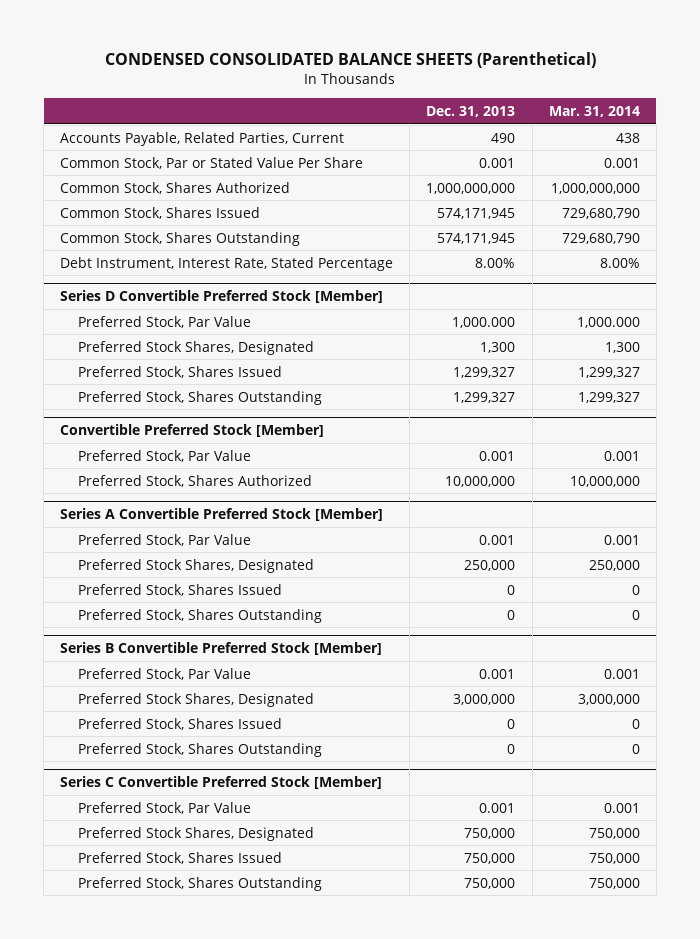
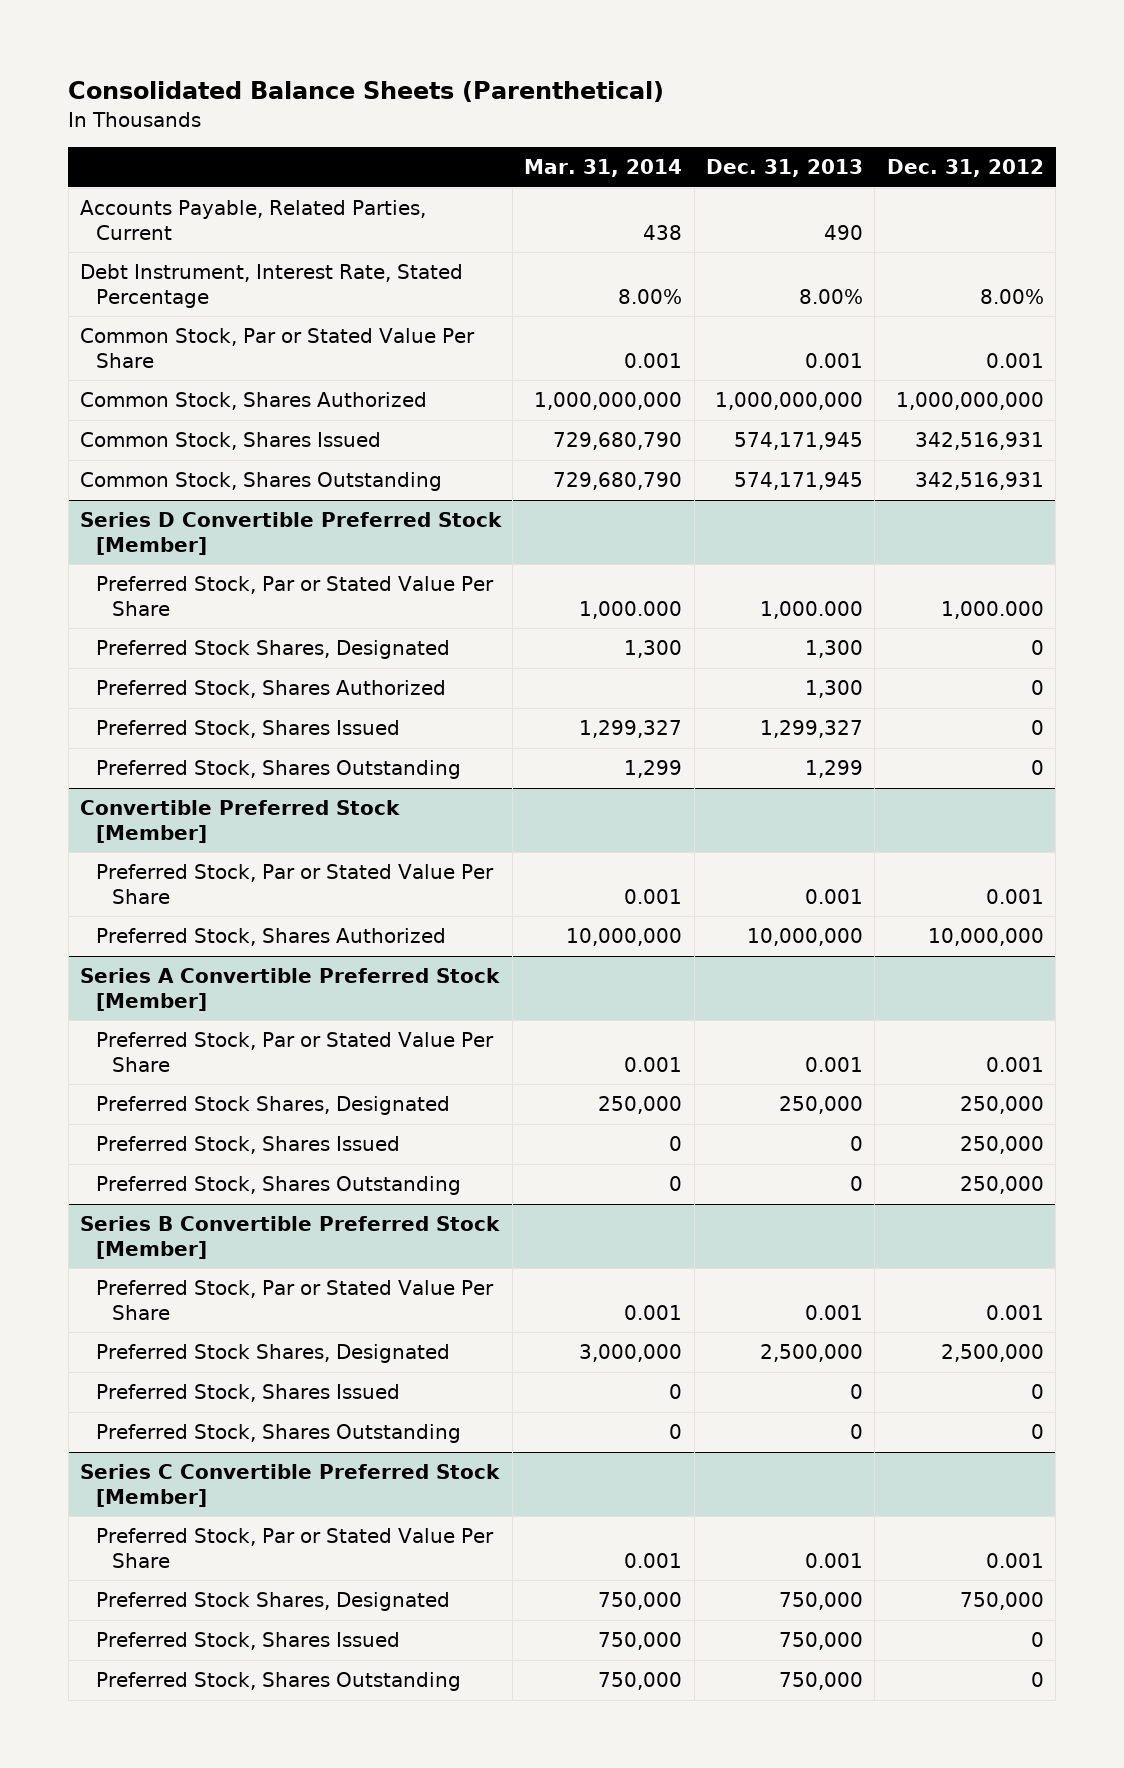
[104,52,596,69] CONDENSED CONSOLIDATED BALANCE SHEETS (Parenthetical) -> [68,81,665,103] Consolidated Balance Sheets (Parenthetical)
none -> [886,159,1044,178] Dec. 31, 2012
[60,256,394,271] Debt Instrument, Interest Rate, Stated Percentage -> [79,264,463,308] Debt Instrument, Interest Rate, Stated Percentage
[78,315,252,328] Preferred Stock, Par Value -> [96,576,495,616] Preferred Stock, Par or Stated Value Per Share
none -> [96,680,447,699] Preferred Stock, Shares Authorized
[453,391,516,403] 1,299,327 -> [805,760,864,779] 1,299
[577,391,640,403] 1,299,327 -> [624,760,683,779] 1,299
[78,449,252,462] Preferred Stock, Par Value -> [96,864,495,904] Preferred Stock, Par or Stated Value Per Share
[78,533,252,546] Preferred Stock, Par Value -> [96,1032,495,1072] Preferred Stock, Par or Stated Value Per Share
[78,667,252,680] Preferred Stock, Par Value -> [96,1280,495,1320] Preferred Stock, Par or Stated Value Per Share
[453,693,516,705] 3,000,000 -> [760,1344,864,1363] 2,500,000
[78,801,252,814] Preferred Stock, Par Value -> [96,1528,495,1568] Preferred Stock, Par or Stated Value Per Share

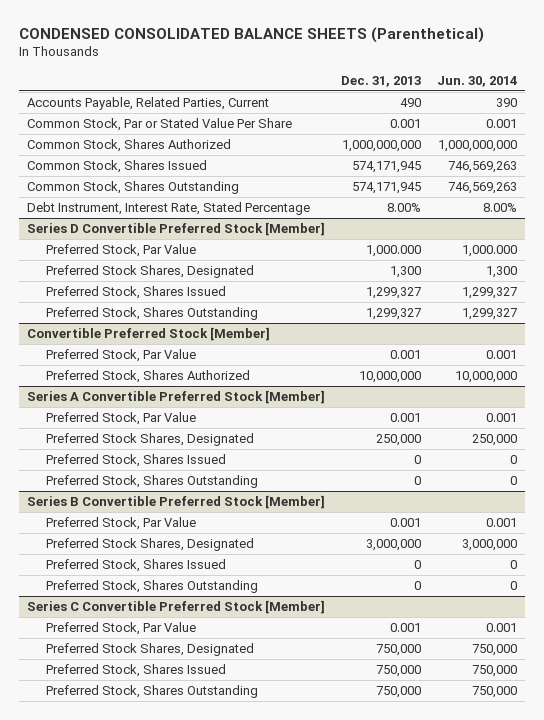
[68,81,665,103] Consolidated Balance Sheets (Parenthetical) -> [18,26,484,43] CONDENSED CONSOLIDATED BALANCE SHEETS (Parenthetical)
[524,159,683,178] Mar. 31, 2014 -> none
[886,159,1044,178] Dec. 31, 2012 -> none
none -> [437,75,518,87] Jun. 30, 2014
[79,264,463,308] Debt Instrument, Interest Rate, Stated Percentage -> [26,202,310,216] Debt Instrument, Interest Rate, Stated Percentage
[96,576,495,616] Preferred Stock, Par or Stated Value Per Share -> [46,244,197,258] Preferred Stock, Par Value
[96,680,447,699] Preferred Stock, Shares Authorized -> none
[805,760,864,779] 1,299 -> [365,308,421,321] 1,299,327
[96,864,495,904] Preferred Stock, Par or Stated Value Per Share -> [46,349,197,363] Preferred Stock, Par Value
[96,1032,495,1072] Preferred Stock, Par or Stated Value Per Share -> [46,412,197,426] Preferred Stock, Par Value
[96,1280,495,1320] Preferred Stock, Par or Stated Value Per Share -> [46,517,197,531] Preferred Stock, Par Value
[760,1344,864,1363] 2,500,000 -> [365,539,421,552] 3,000,000
[96,1528,495,1568] Preferred Stock, Par or Stated Value Per Share -> [46,622,197,636] Preferred Stock, Par Value

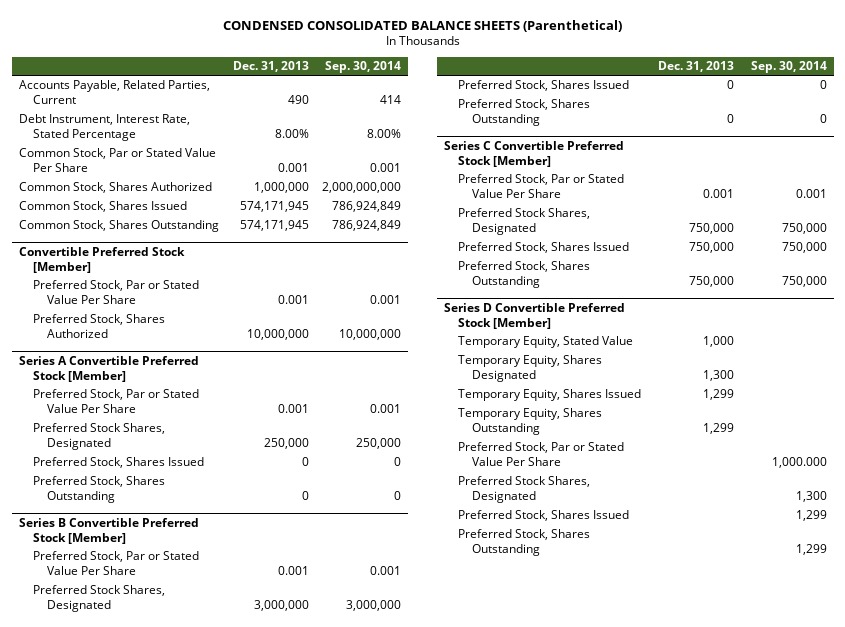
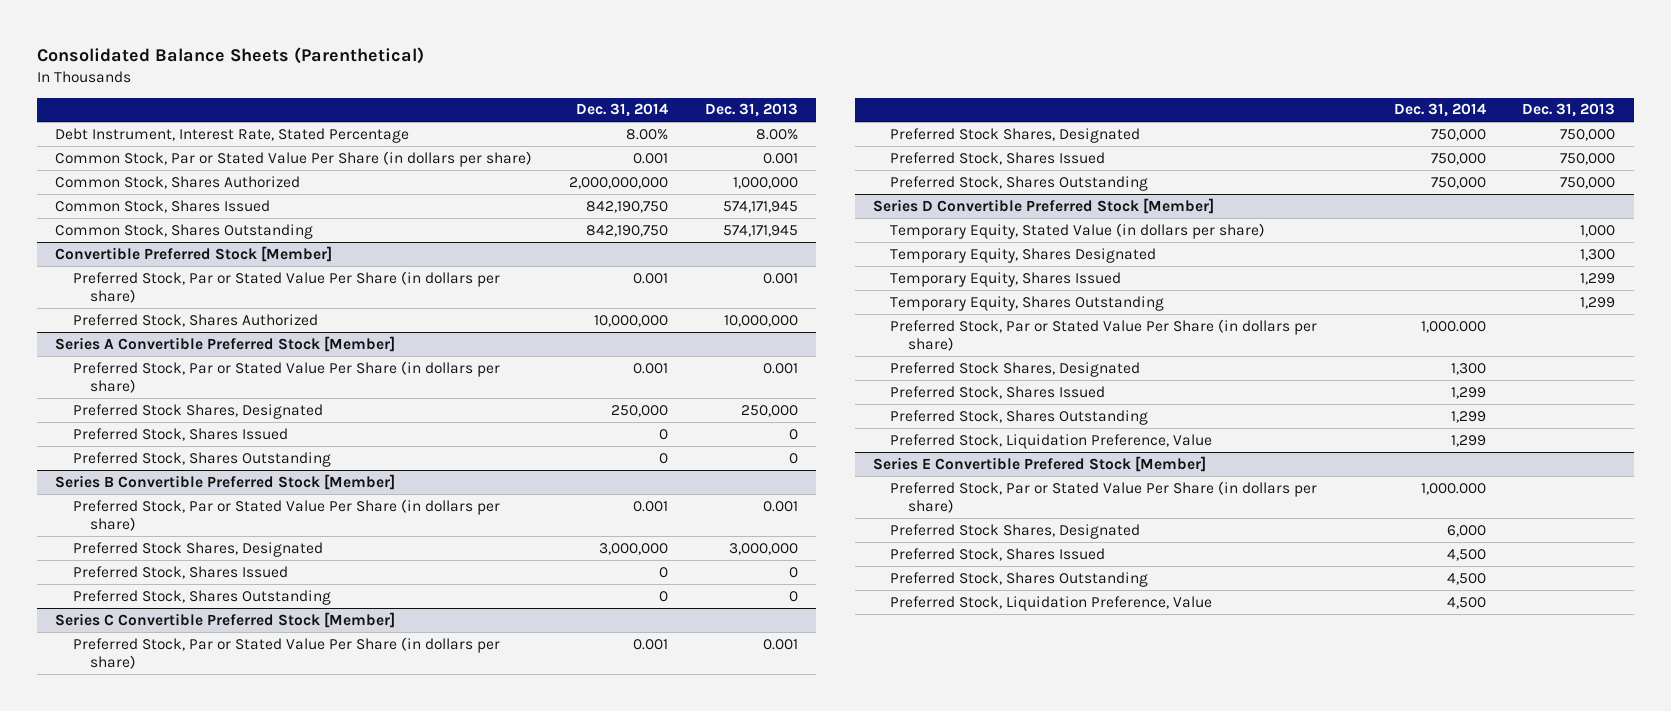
[222,19,622,32] CONDENSED CONSOLIDATED BALANCE SHEETS (Parenthetical) -> [36,47,424,65] Consolidated Balance Sheets (Parenthetical)
[325,61,402,74] Sep. 30, 2014 -> none
none -> [575,103,668,118] Dec. 31, 2014
[18,80,210,105] Accounts Payable, Related Parties, Current -> none
[18,148,216,173] Common Stock, Par or Stated Value Per Share -> [55,150,533,167] Common Stock, Par or Stated Value Per Share (in dollars per share)
[32,280,199,305] Preferred Stock, Par or Stated Value Per Share -> [72,270,500,304] Preferred Stock, Par or Stated Value Per Share (in dollars per share)
[32,389,199,414] Preferred Stock, Par or Stated Value Per Share -> [72,360,500,394] Preferred Stock, Par or Stated Value Per Share (in dollars per share)
[32,551,199,576] Preferred Stock, Par or Stated Value Per Share -> [72,498,500,532] Preferred Stock, Par or Stated Value Per Share (in dollars per share)
[458,174,625,199] Preferred Stock, Par or Stated Value Per Share -> [72,636,500,670] Preferred Stock, Par or Stated Value Per Share (in dollars per share)
[458,336,634,349] Temporary Equity, Stated Value -> [890,222,1266,239] Temporary Equity, Stated Value (in dollars per share)
[458,442,625,467] Preferred Stock, Par or Stated Value Per Share -> [890,318,1318,352] Preferred Stock, Par or Stated Value Per Share (in dollars per share)
none -> [890,433,1213,449] Preferred Stock, Liquidation Preference, Value
none -> [873,455,1207,472] Series E Convertible Prefered Stock [Member]
none -> [890,480,1318,514] Preferred Stock, Par or Stated Value Per Share (in dollars per share)
none -> [890,523,1141,539] Preferred Stock Shares, Designated
none -> [890,547,1106,561] Preferred Stock, Shares Issued
none -> [890,571,1149,587] Preferred Stock, Shares Outstanding
none -> [890,595,1213,611] Preferred Stock, Liquidation Preference, Value

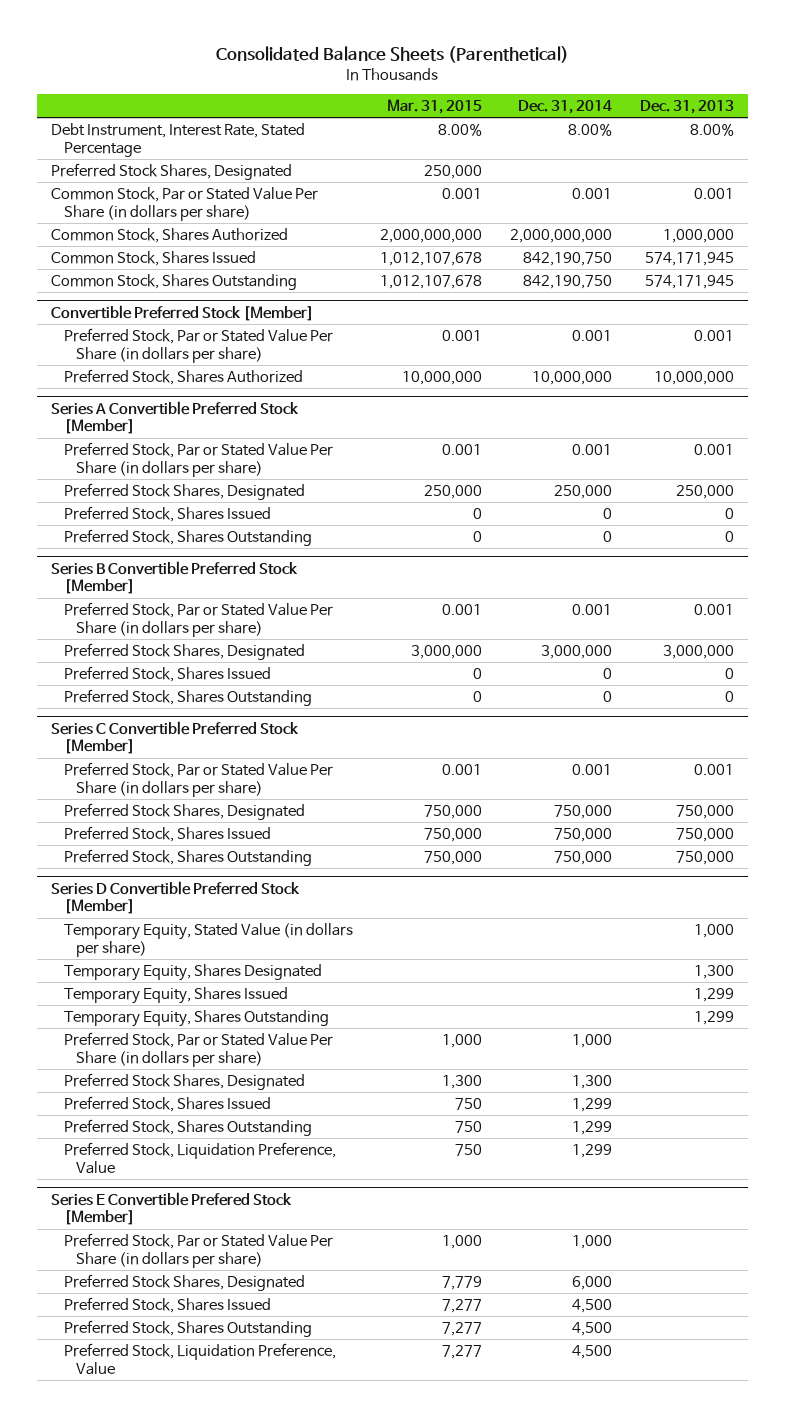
none -> [387,99,483,115] Mar. 31, 2015
none -> [50,162,292,180] Preferred Stock Shares, Designated
[1420,320,1486,333] 1,000.000 -> [572,1033,613,1048] 1,000
[1420,482,1486,495] 1,000.000 -> [572,1234,613,1249] 1,000

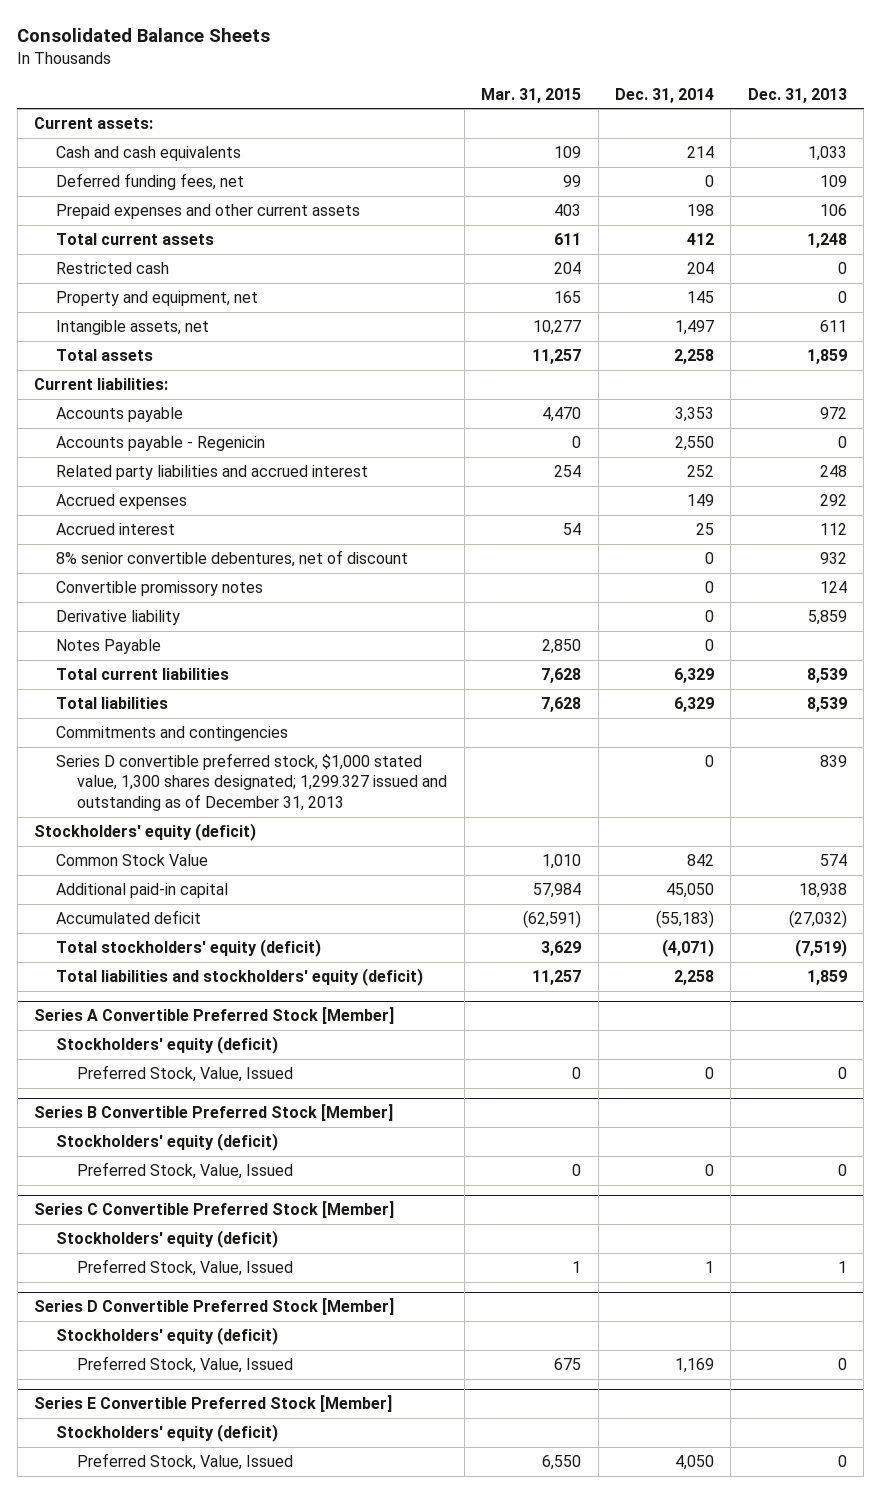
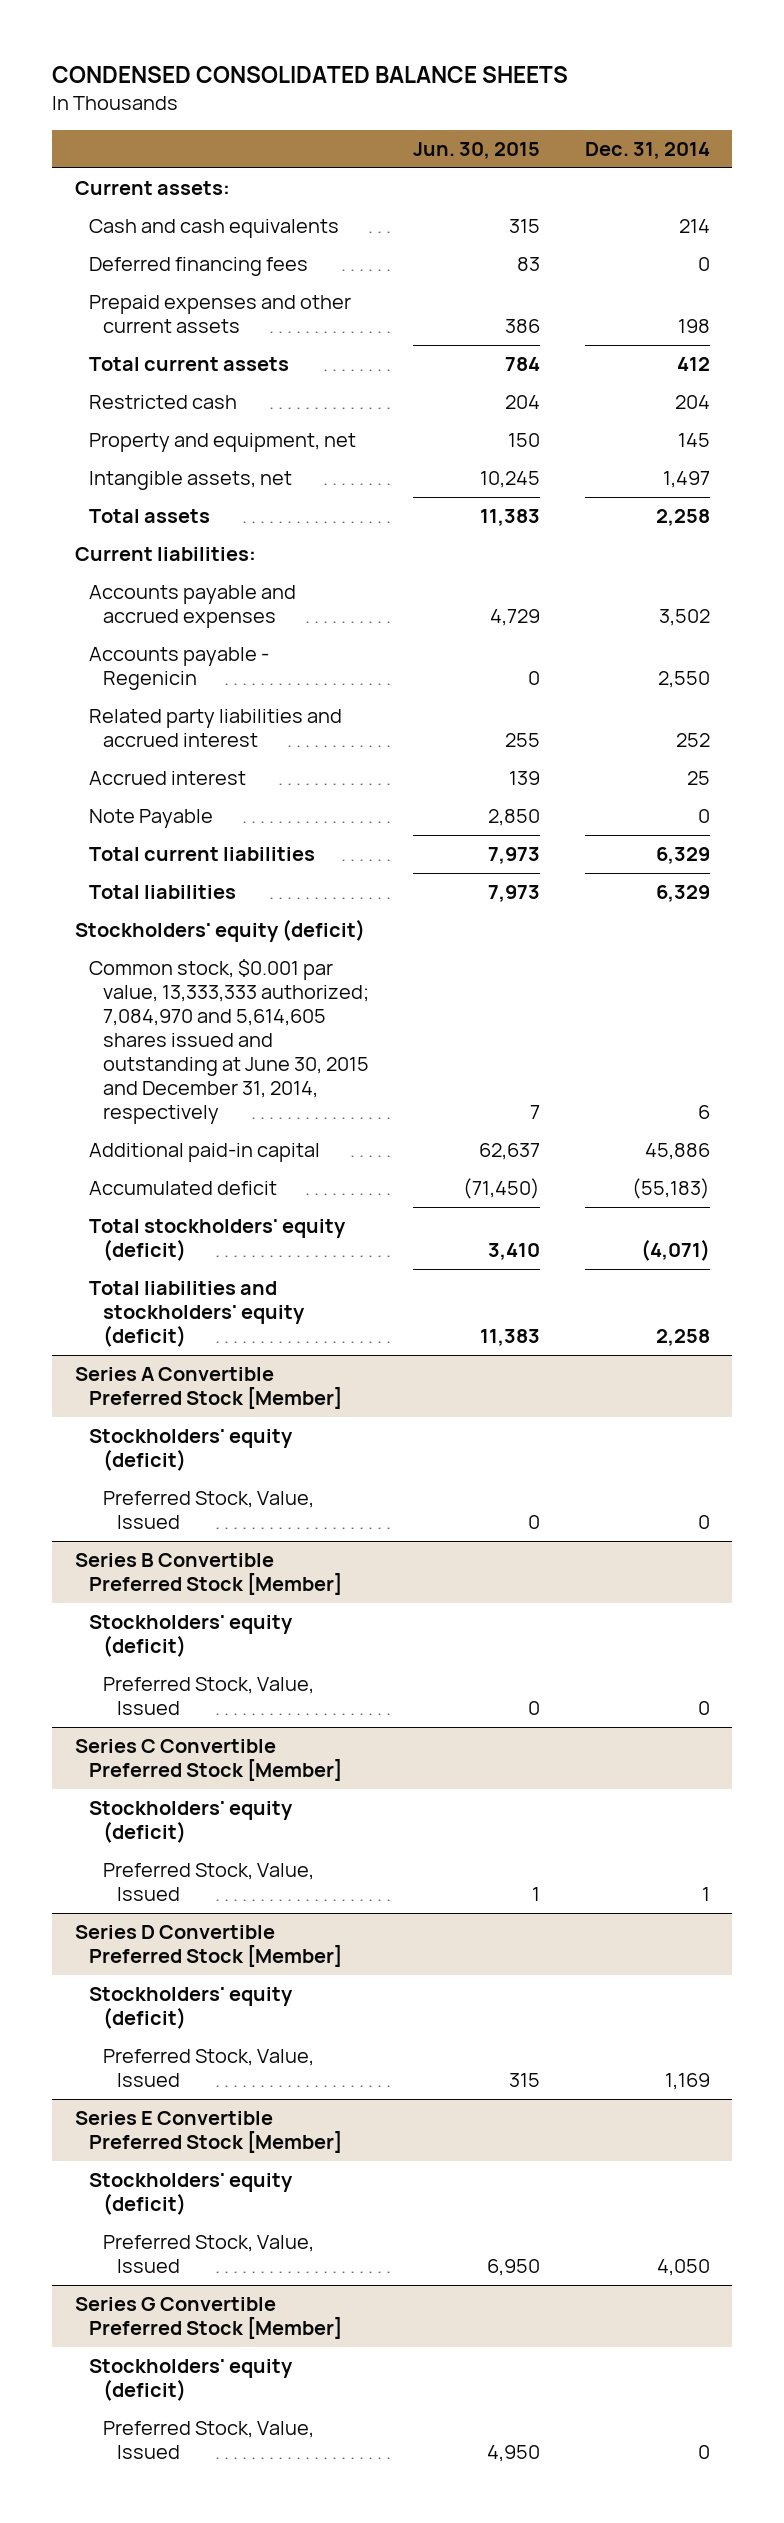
[17,27,271,42] Consolidated Balance Sheets -> [52,66,569,84] CONDENSED CONSOLIDATED BALANCE SHEETS
[481,87,582,103] Mar. 31, 2015 -> none
[747,87,847,103] Dec. 31, 2013 -> none
none -> [413,141,541,159] Jun. 30, 2015
[55,173,244,191] Deferred funding fees, net -> [88,257,308,277] Deferred financing fees
[55,407,183,423] Accounts payable -> none
none -> [88,585,296,629] Accounts payable and accrued expenses
[55,494,187,510] Accrued expenses -> none
[55,550,408,568] 8% senior convertible debentures, net of discount -> none
[55,581,263,597] Convertible promissory notes -> none
[55,610,180,626] Derivative liability -> none
[55,639,161,655] Notes Payable -> [88,809,213,829] Note Payable
[55,726,288,742] Commitments and contingencies -> none
[55,753,448,811] Series D convertible preferred stock, $1,000 stated value, 1,300 shares designated; 1,299.327 issued and outstanding as of December 31, 2013 -> none
[55,854,208,867] Common Stock Value -> none
none -> [88,959,369,1125] Common stock, $0.001 par value, 13,333,333 authorized; 7,084,970 and 5,614,605 shares issued and outstanding at June 30, 2015 and December 31, 2014, respectively
[665,883,714,899] 45,050 -> [644,1143,710,1161] 45,886
none -> [74,2297,342,2340] Series G Convertible Preferred Stock [Member]
none -> [88,2359,293,2402] Stockholders' equity (deficit)
none -> [102,2421,314,2460] Preferred Stock, Value, Issued

